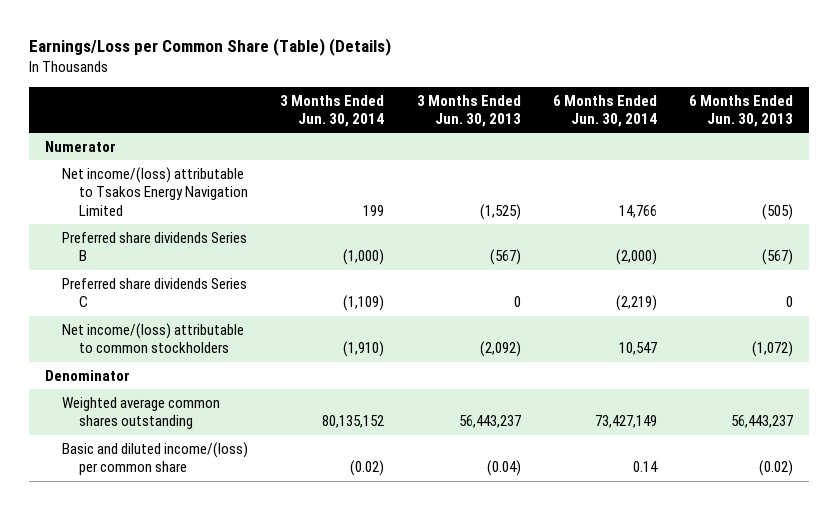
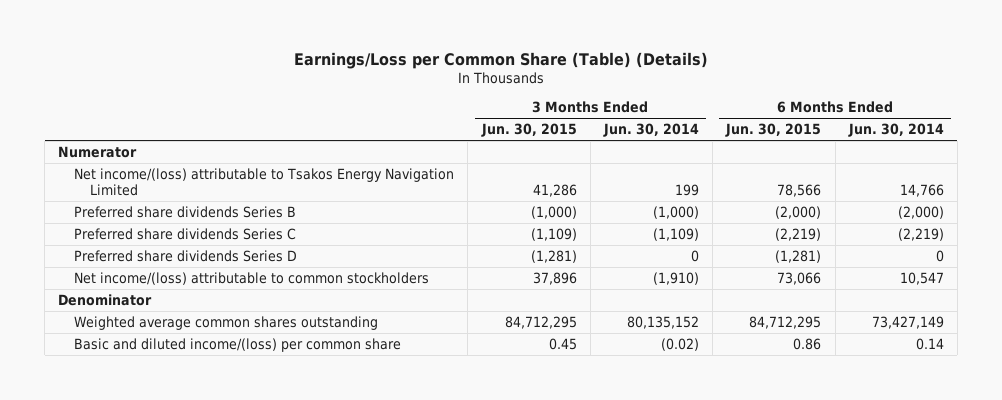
[416,94,521,128] 3 Months Ended Jun. 30, 2013 -> none
[689,94,794,128] 6 Months Ended Jun. 30, 2013 -> none
none -> [480,123,577,138] Jun. 30, 2015
none -> [725,123,822,138] Jun. 30, 2015
none -> [74,249,298,262] Preferred share dividends Series D

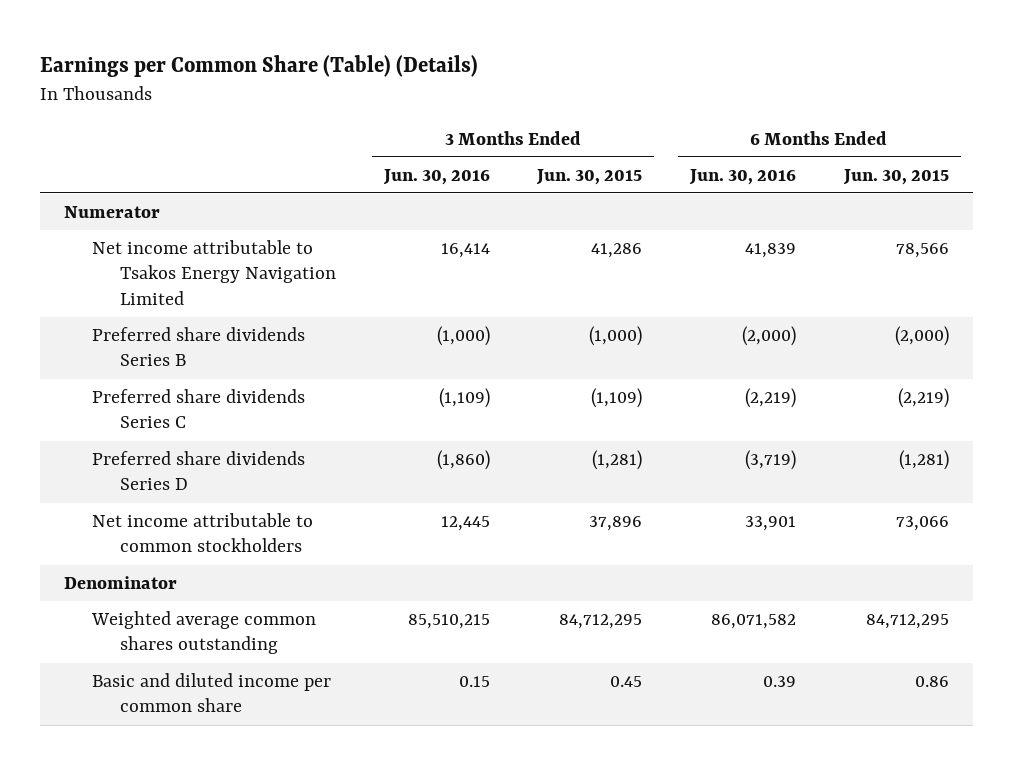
[294,52,709,70] Earnings/Loss per Common Share (Table) (Details) -> [40,55,479,78] Earnings per Common Share (Table) (Details)
[602,123,699,138] Jun. 30, 2014 -> none
[847,123,944,138] Jun. 30, 2014 -> none
none -> [382,168,490,185] Jun. 30, 2016
none -> [689,168,797,185] Jun. 30, 2016
[74,167,455,197] Net income/(loss) attributable to Tsakos Energy Navigation Limited -> [91,239,336,306] Net income attributable to Tsakos Energy Navigation Limited
[74,271,430,285] Net income/(loss) attributable to common stockholders -> [91,512,313,553] Net income attributable to common stockholders
[74,337,402,352] Basic and diluted income/(loss) per common share -> [91,672,331,713] Basic and diluted income per common share

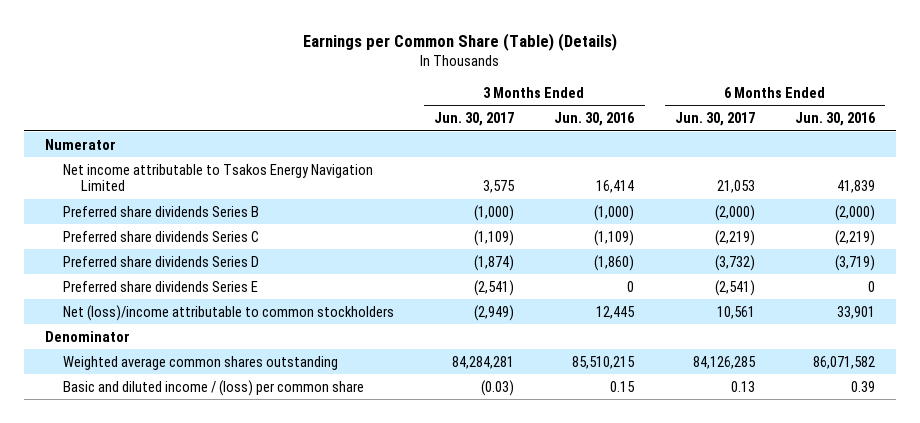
[536,168,643,185] Jun. 30, 2015 -> none
[842,168,949,185] Jun. 30, 2015 -> none
none -> [434,112,515,127] Jun. 30, 2017
none -> [674,112,755,127] Jun. 30, 2017
none -> [62,280,258,292] Preferred share dividends Series E
[91,512,313,553] Net income attributable to common stockholders -> [62,304,394,321] Net (loss)/income attributable to common stockholders
[91,672,331,713] Basic and diluted income per common share -> [62,379,364,396] Basic and diluted income / (loss) per common share

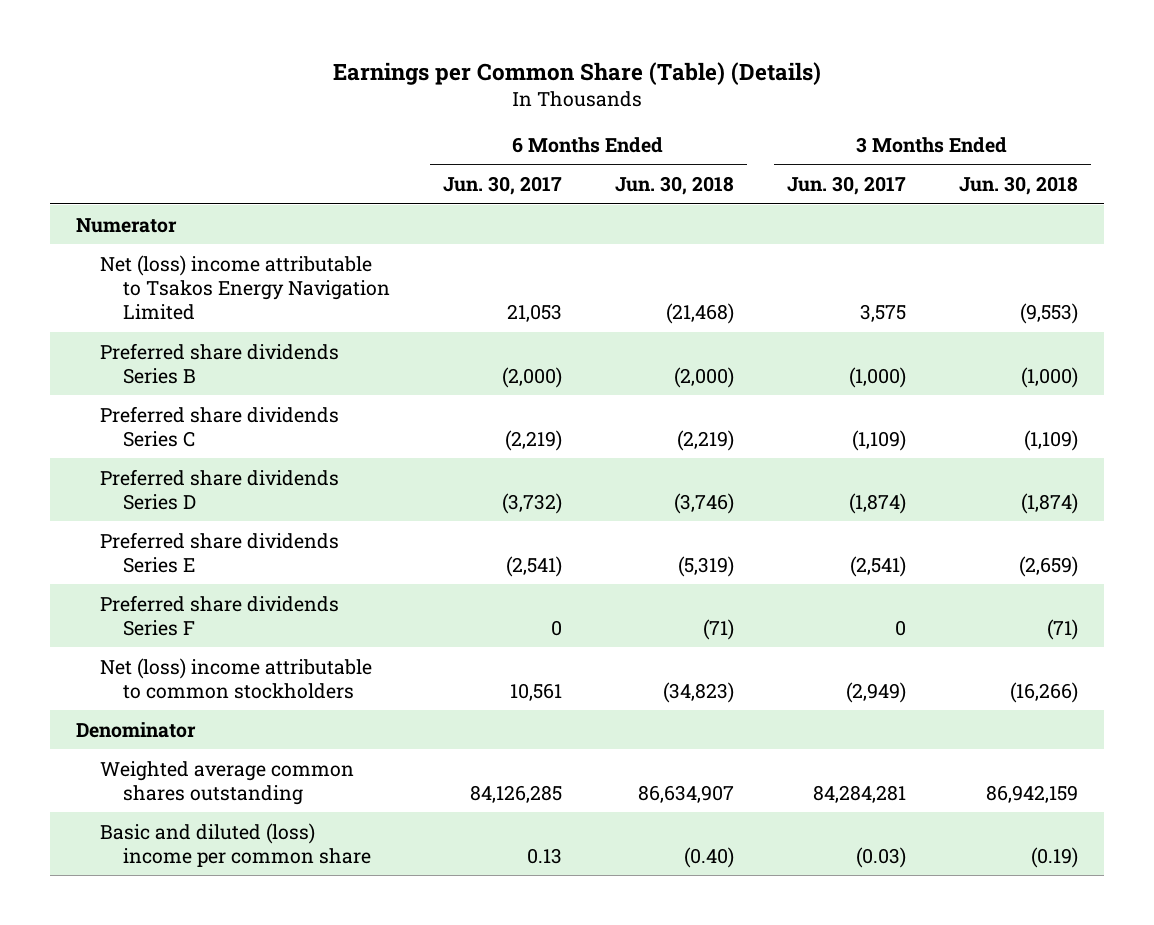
[554,112,636,127] Jun. 30, 2016 -> none
[795,112,877,127] Jun. 30, 2016 -> none
none -> [614,176,734,196] Jun. 30, 2018
none -> [958,176,1078,196] Jun. 30, 2018
[62,163,373,192] Net income attributable to Tsakos Energy Navigation Limited -> [99,254,391,321] Net (loss) income attributable to Tsakos Energy Navigation Limited
none -> [99,594,339,636] Preferred share dividends Series F
[62,304,394,321] Net (loss)/income attributable to common stockholders -> [99,657,372,699] Net (loss) income attributable to common stockholders
[62,379,364,396] Basic and diluted income / (loss) per common share -> [99,822,372,867] Basic and diluted (loss) income per common share

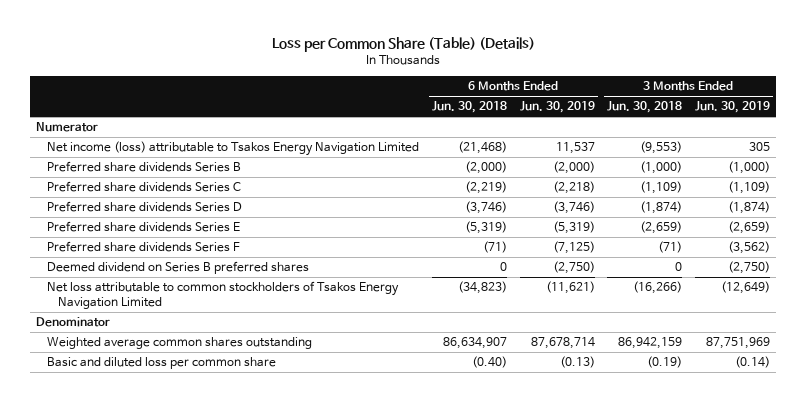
[333,62,822,86] Earnings per Common Share (Table) (Details) -> [272,37,536,53] Loss per Common Share (Table) (Details)
[443,176,563,196] Jun. 30, 2017 -> none
[786,176,906,196] Jun. 30, 2017 -> none
none -> [519,101,595,114] Jun. 30, 2019
none -> [694,101,770,114] Jun. 30, 2019
[99,254,391,321] Net (loss) income attributable to Tsakos Energy Navigation Limited -> [47,141,420,157] Net income (loss) attributable to Tsakos Energy Navigation Limited
none -> [47,261,310,275] Deemed dividend on Series B preferred shares
[99,657,372,699] Net (loss) income attributable to common stockholders -> [47,281,400,310] Net loss attributable to common stockholders of Tsakos Energy Navigation Limited
[99,822,372,867] Basic and diluted (loss) income per common share -> [47,357,277,370] Basic and diluted loss per common share

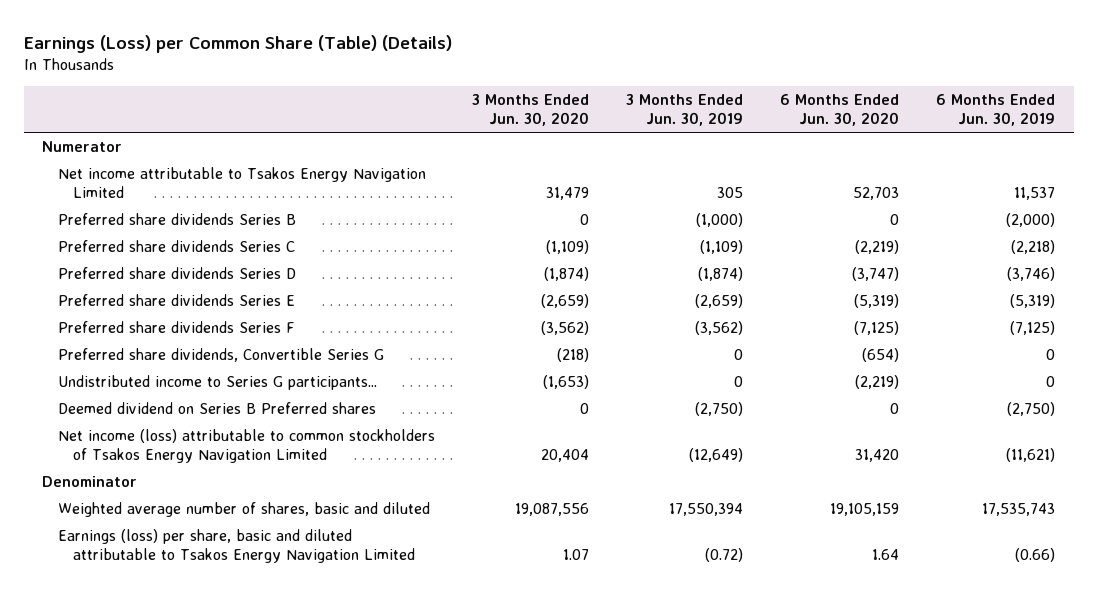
[272,37,536,53] Loss per Common Share (Table) (Details) -> [23,34,452,53] Earnings (Loss) per Common Share (Table) (Details)
[431,101,507,114] Jun. 30, 2018 -> none
[607,101,683,114] Jun. 30, 2018 -> none
none -> [471,94,589,127] 3 Months Ended Jun. 30, 2020
none -> [780,94,900,127] 6 Months Ended Jun. 30, 2020
[47,141,420,157] Net income (loss) attributable to Tsakos Energy Navigation Limited -> [57,167,426,198] Net income attributable to Tsakos Energy Navigation Limited
none -> [57,348,384,363] Preferred share dividends, Convertible Series G
none -> [57,375,377,391] Undistributed income to Series G participants...
[47,261,310,275] Deemed dividend on Series B preferred shares -> [57,402,376,415] Deemed dividend on Series B Preferred shares
[47,281,400,310] Net loss attributable to common stockholders of Tsakos Energy Navigation Limited -> [57,429,435,463] Net income (loss) attributable to common stockholders of Tsakos Energy Navigation Limited
[47,337,313,350] Weighted average common shares outstanding -> [57,502,430,518] Weighted average number of shares, basic and diluted
[530,337,595,350] 87,678,714 -> [982,503,1056,517] 17,535,743
[705,337,770,350] 87,751,969 -> [669,503,744,517] 17,550,394
[47,357,277,370] Basic and diluted loss per common share -> [57,529,415,563] Earnings (loss) per share, basic and diluted attributable to Tsakos Energy Navigation Limited
[559,356,595,369] (0.13) -> [1015,547,1056,562] (0.66)
[734,356,770,369] (0.14) -> [705,547,744,562] (0.72)

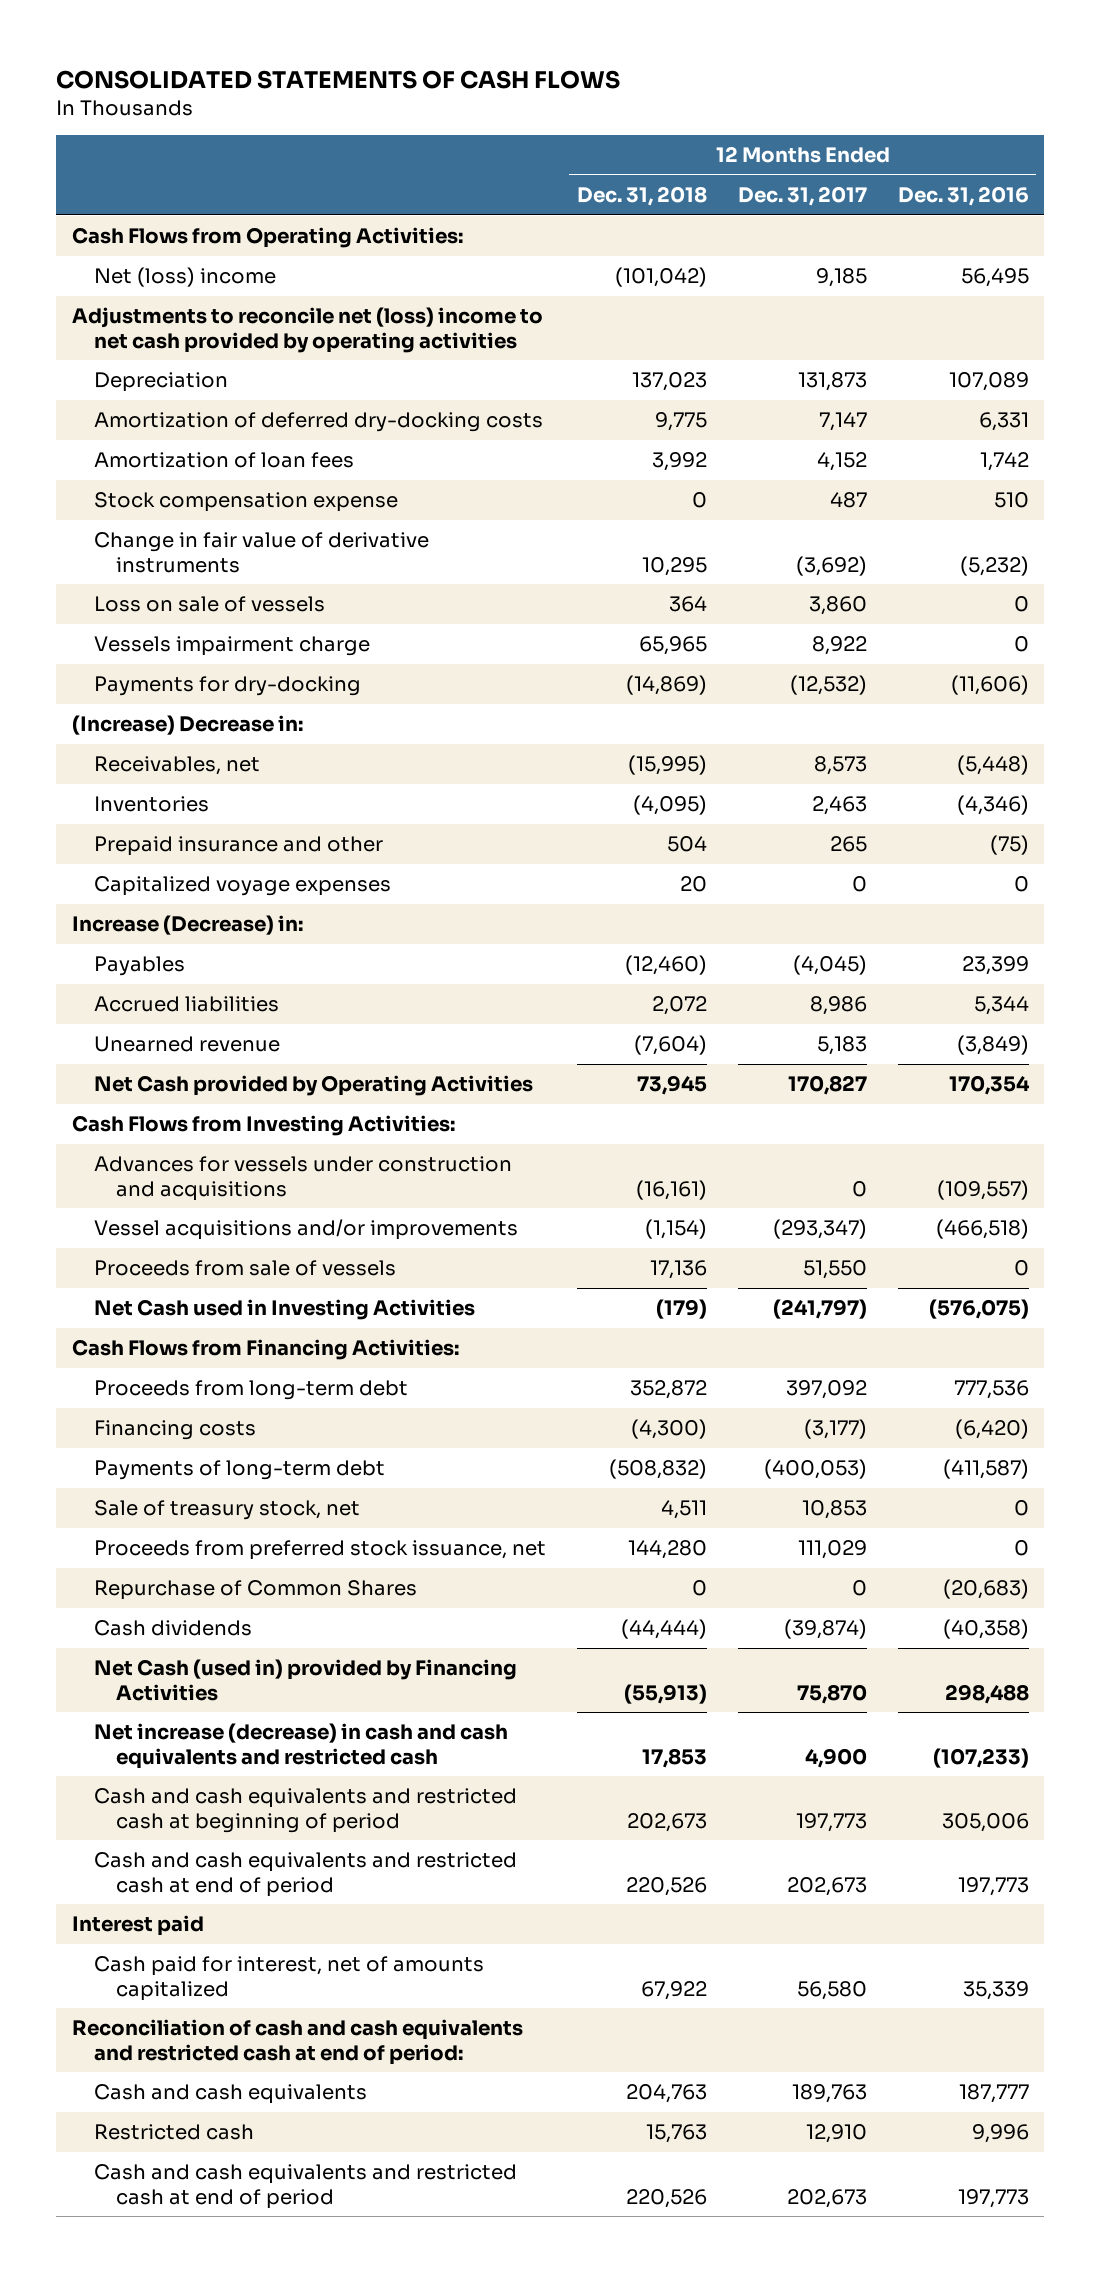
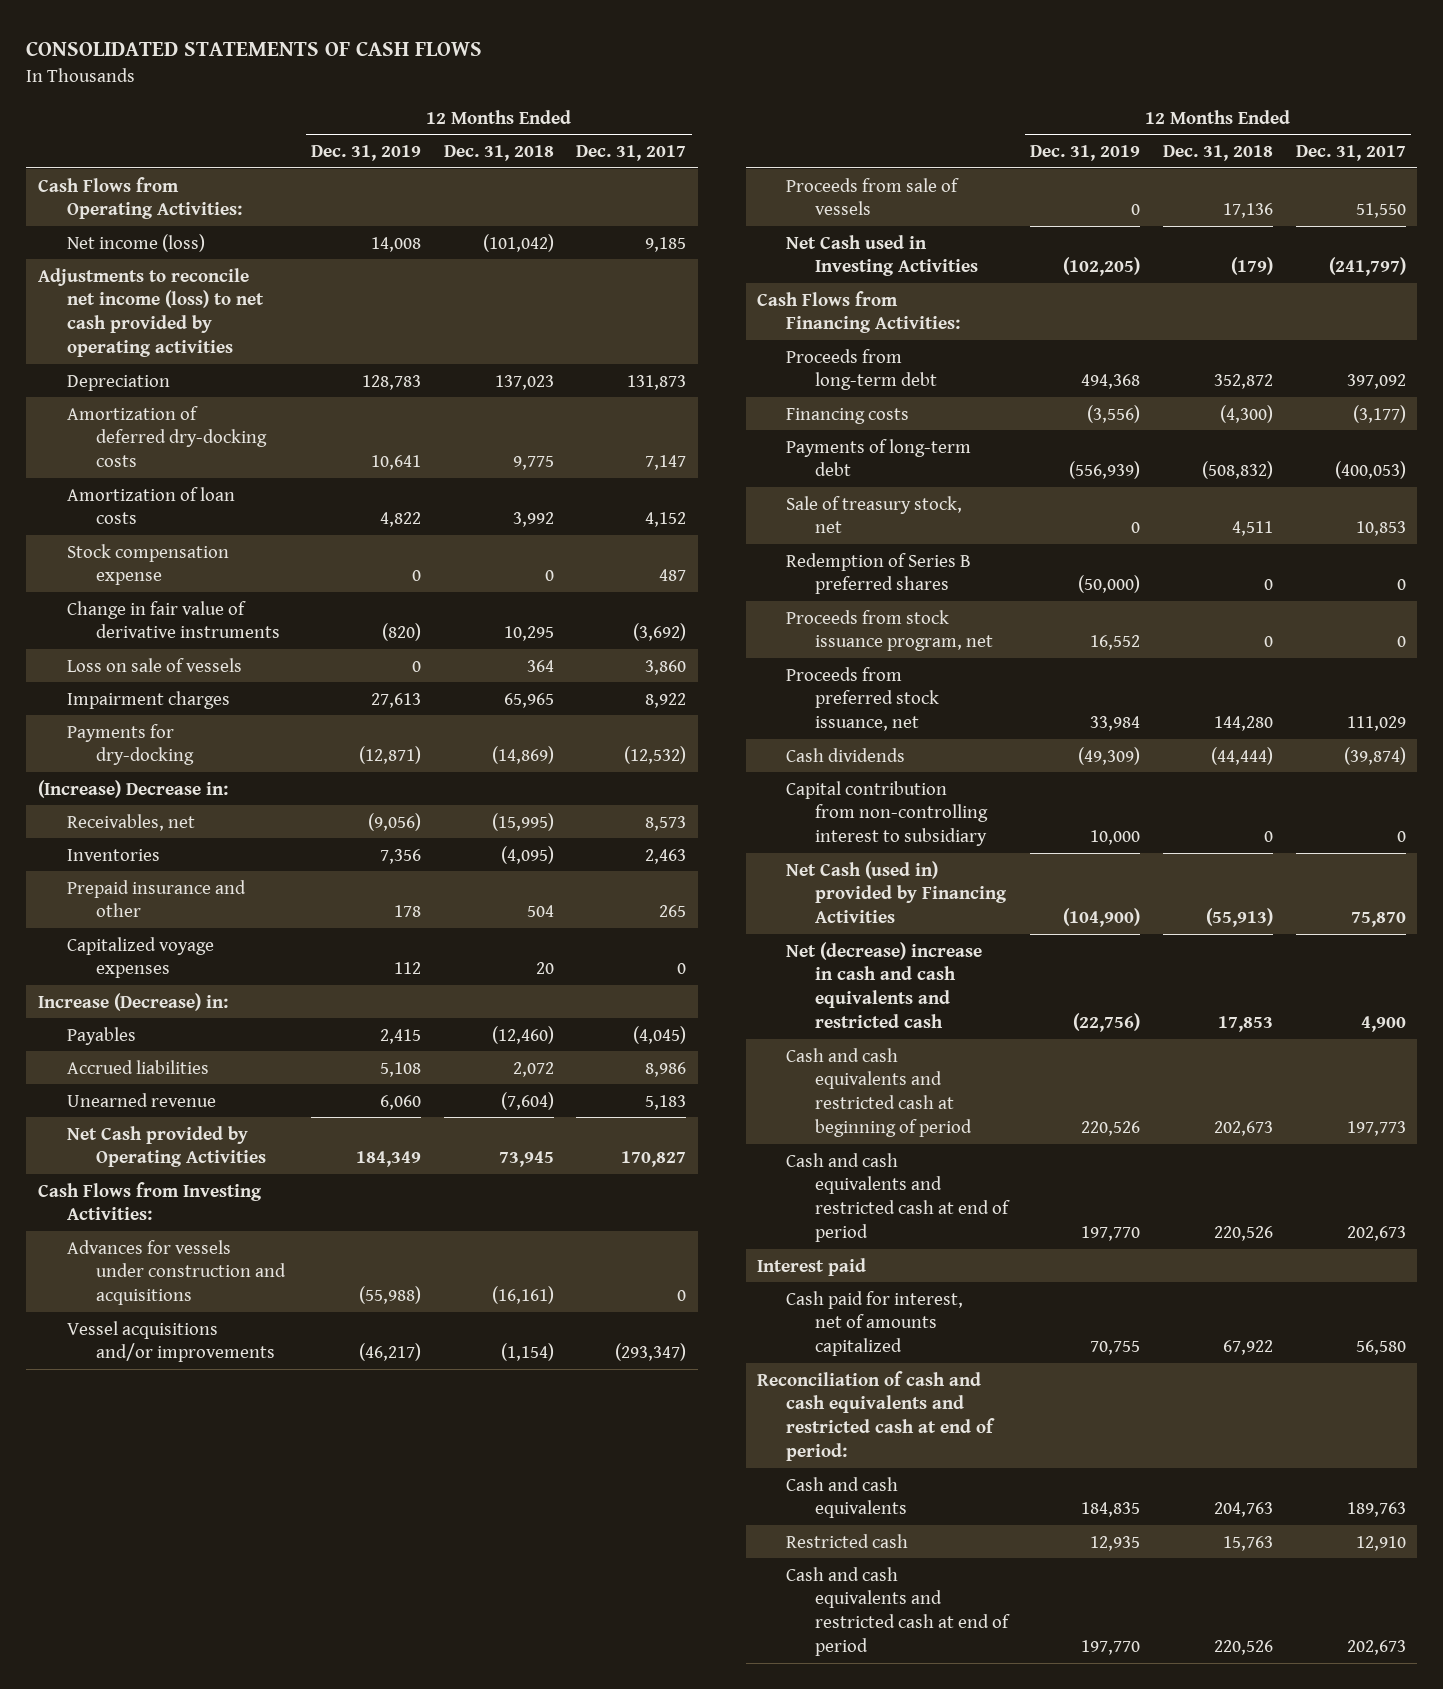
[897,186,1029,207] Dec. 31, 2016 -> none
none -> [311,144,422,161] Dec. 31, 2019
[93,267,276,288] Net (loss) income -> [66,233,205,252] Net income (loss)
[71,307,543,353] Adjustments to reconcile net (loss) income to net cash provided by operating activities -> [37,267,264,357] Adjustments to reconcile net income (loss) to net cash provided by operating activities
[93,452,354,469] Amortization of loan fees -> [66,486,235,525] Amortization of loan costs
[93,636,370,657] Vessels impairment charge -> [66,690,230,709] Impairment charges
none -> [785,552,971,595] Redemption of Series B preferred shares
none -> [785,609,993,652] Proceeds from stock issuance program, net
[93,1580,417,1601] Repurchase of Common Shares -> none
none -> [785,780,988,847] Capital contribution from non-controlling interest to subsidiary
[93,1723,508,1769] Net increase (decrease) in cash and cash equivalents and restricted cash -> [785,941,982,1028] Net (decrease) increase in cash and cash equivalents and restricted cash

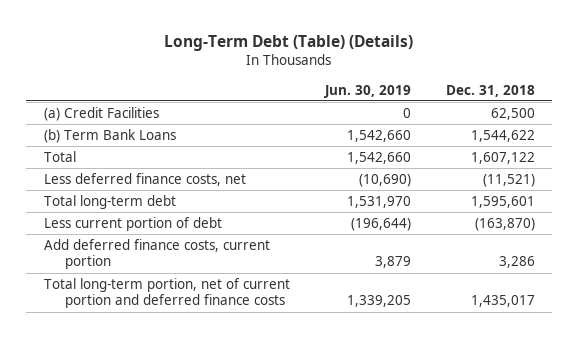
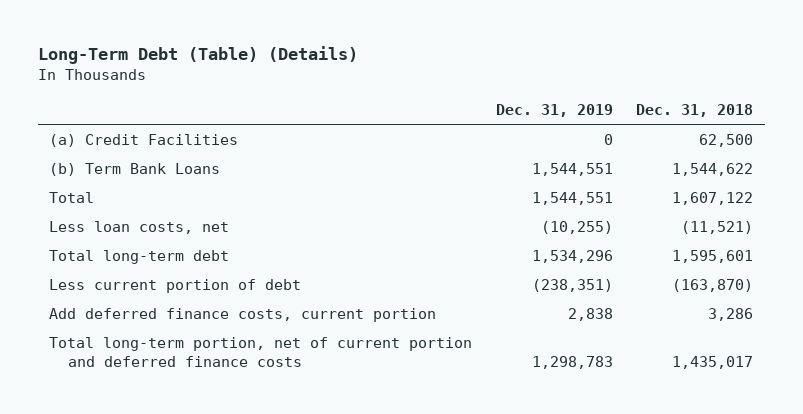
[323,84,411,98] Jun. 30, 2019 -> none
none -> [495,103,613,117] Dec. 31, 2019
[43,172,246,186] Less deferred finance costs, net -> [49,221,230,235] Less loan costs, net

